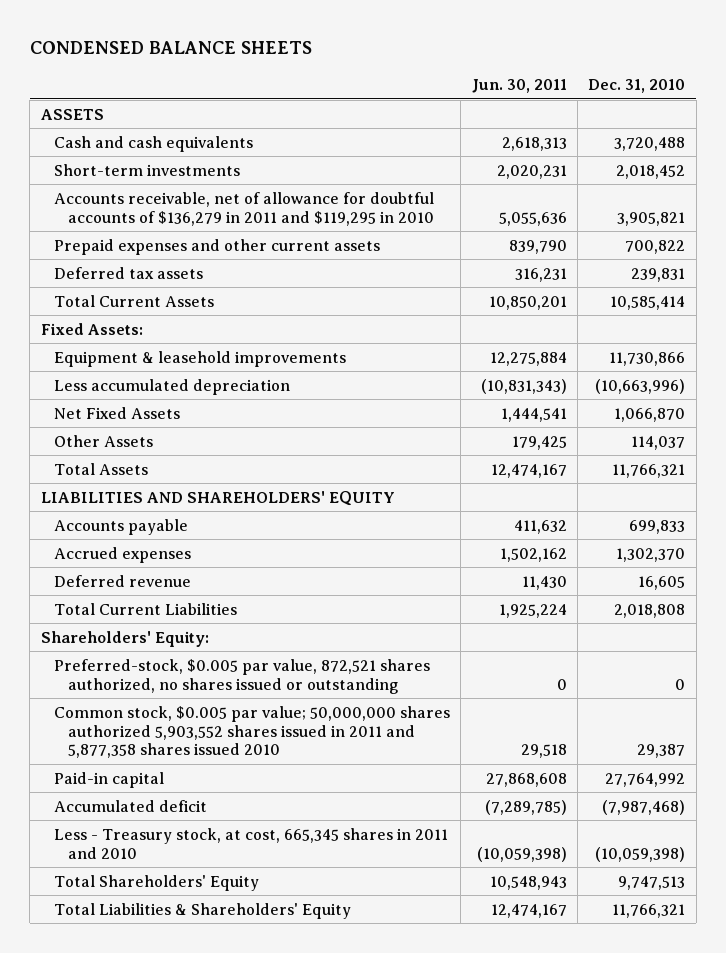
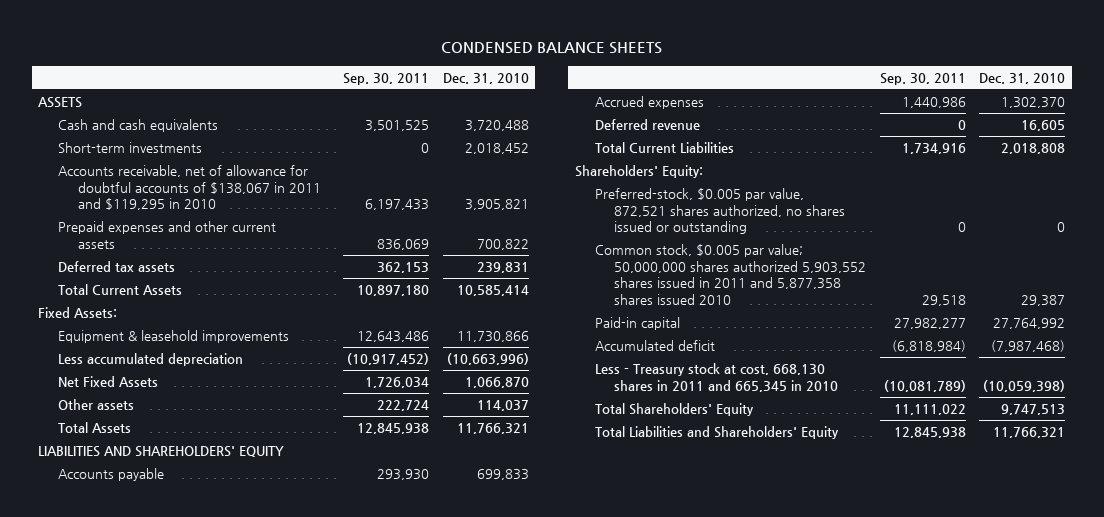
[471,78,567,93] Jun. 30, 2011 -> none
none -> [343,72,430,85] Sep. 30, 2011
[54,191,435,226] Accounts receivable, net of allowance for doubtful accounts of $136,279 in 2011 and $119,295 in 2010 -> [58,165,321,211] Accounts receivable, net of allowance for doubtful accounts of $138,067 in 2011 and $119,295 in 2010
[54,434,154,447] Other Assets -> [58,399,135,411] Other assets
[54,827,449,859] Less - Treasury stock, at cost, 665,345 shares in 2011 and 2010 -> [594,363,839,392] Less - Treasury stock at cost, 668,130 shares in 2011 and 665,345 in 2010
[54,902,352,919] Total Liabilities & Shareholders' Equity -> [594,426,839,440] Total Liabilities and Shareholders' Equity

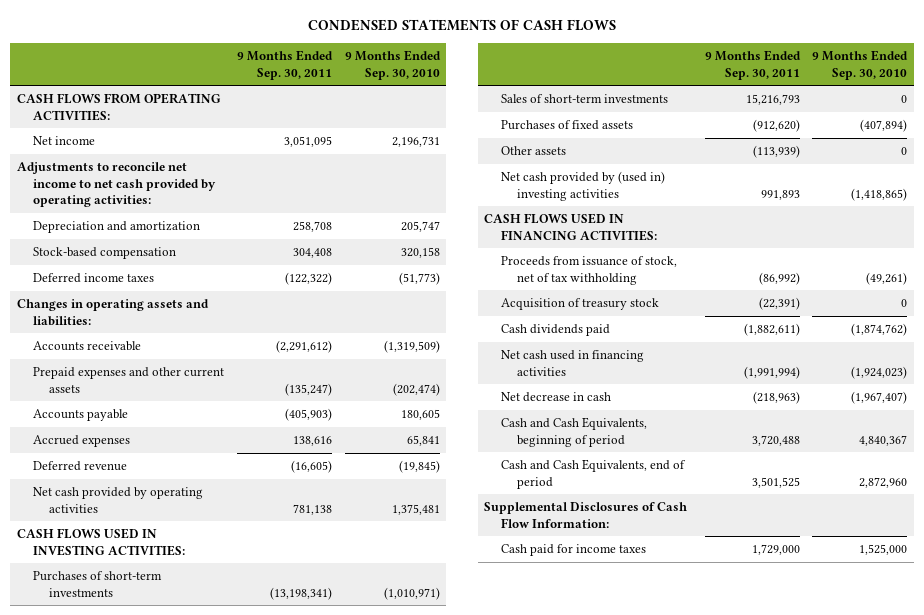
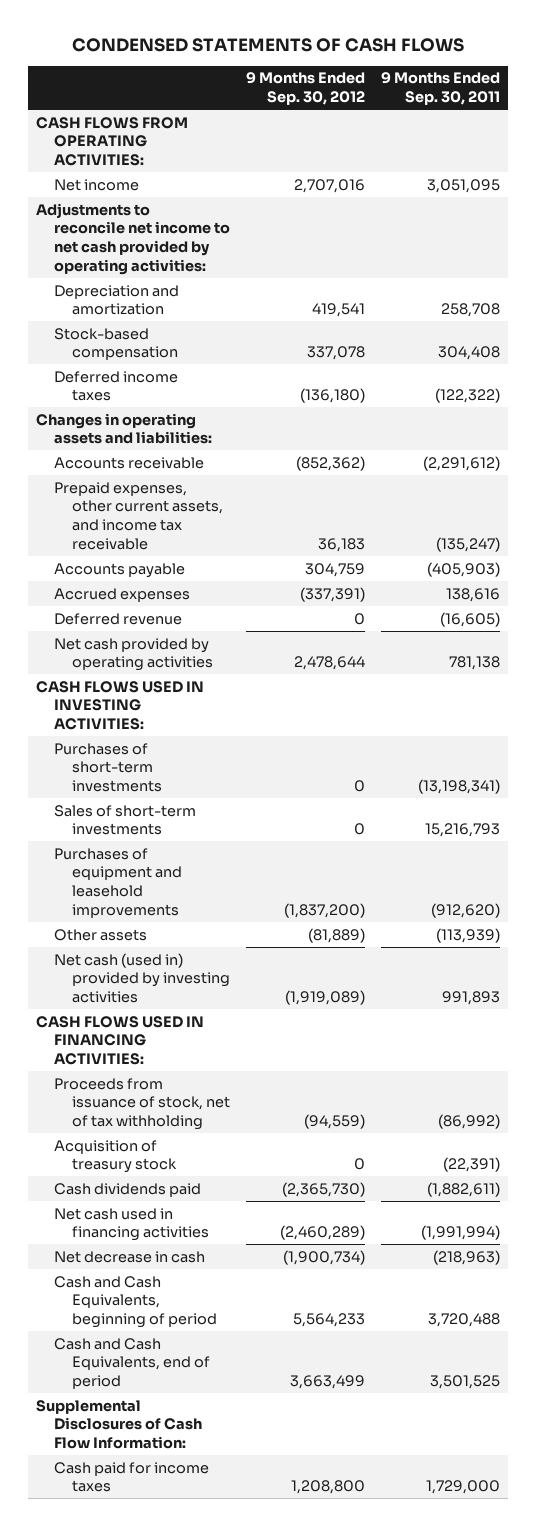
[344,50,441,80] 9 Months Ended Sep. 30, 2010 -> none
none -> [246,72,366,106] 9 Months Ended Sep. 30, 2012
[33,367,225,393] Prepaid expenses and other current assets -> [54,481,224,550] Prepaid expenses, other current assets, and income tax receivable
[500,120,633,131] Purchases of fixed assets -> [54,847,183,918] Purchases of equipment and leasehold improvements
[500,171,665,201] Net cash provided by (used in) investing activities -> [54,952,231,1004] Net cash (used in) provided by investing activities

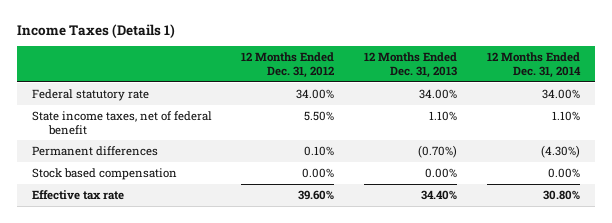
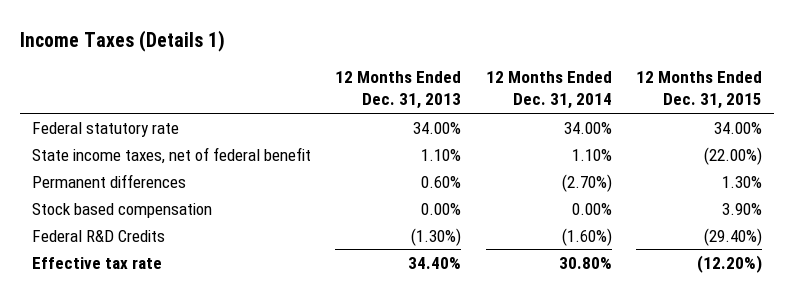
[241,52,335,79] 12 Months Ended Dec. 31, 2012 -> none
none -> [635,71,762,110] 12 Months Ended Dec. 31, 2015
[418,144,458,158] (0.70%) -> [421,175,462,188] 0.60%
[540,144,580,158] (4.30%) -> [561,173,612,192] (2.70%)
none -> [32,229,166,242] Federal R&D Credits

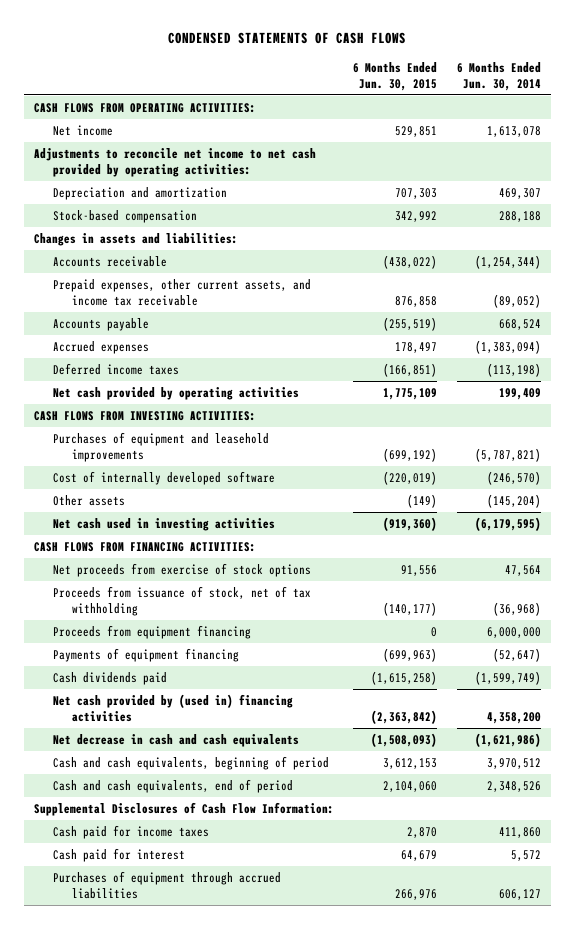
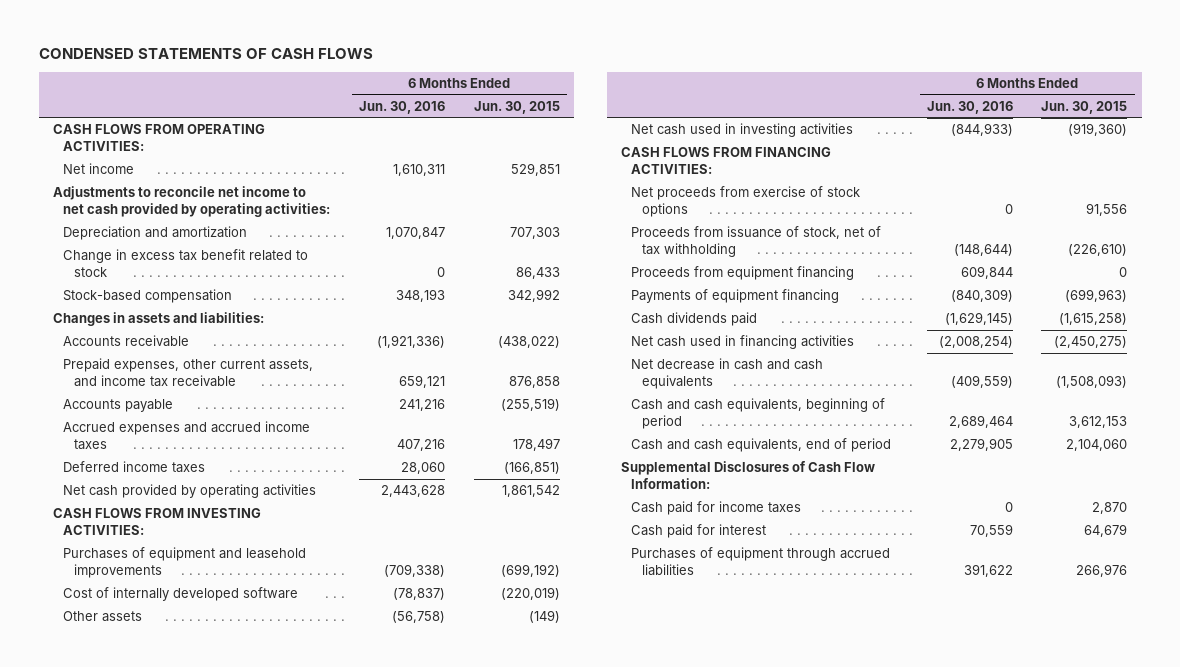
[457,61,542,91] 6 Months Ended Jun. 30, 2014 -> none
none -> [359,100,446,114] Jun. 30, 2016
none -> [63,249,309,277] Change in excess tax benefit related to stock
[52,340,149,354] Accrued expenses -> [63,421,311,450] Accrued expenses and accrued income taxes
[383,387,438,400] 1,775,109 -> [501,485,560,498] 1,861,542
[383,602,438,617] (140,177) -> [1068,243,1128,256] (226,610)
[52,693,293,723] Net cash provided by (used in) financing activities -> [631,335,855,350] Net cash used in financing activities
[371,710,438,725] (2,363,842) -> [1054,336,1128,349] (2,450,275)

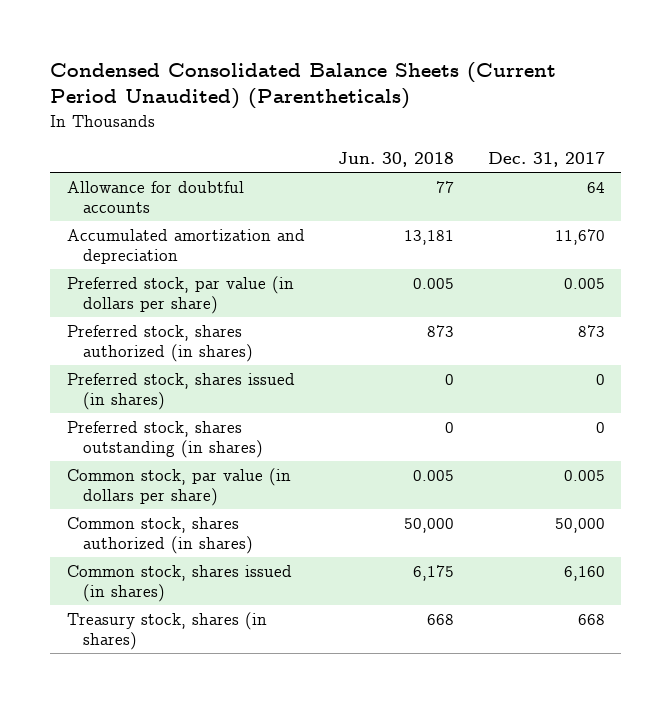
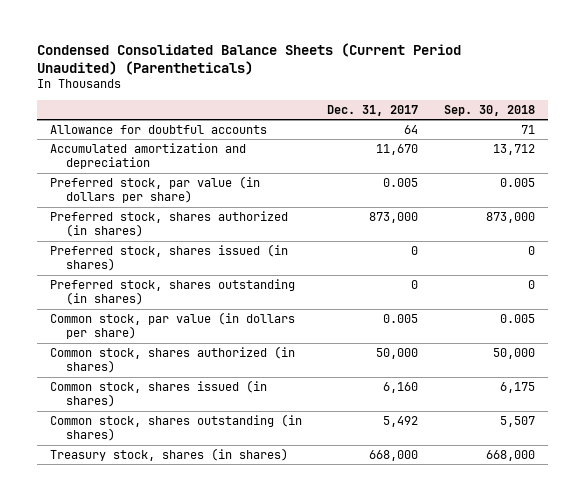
[338,151,455,167] Jun. 30, 2018 -> none
none -> [444,104,536,116] Sep. 30, 2018
[577,325,605,338] 873 -> [369,211,419,223] 873,000
none -> [49,413,302,442] Common stock, shares outstanding (in shares)
[577,614,605,626] 668 -> [369,449,419,461] 668,000

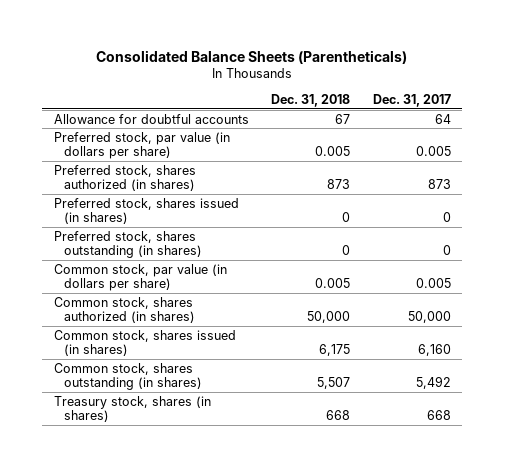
[36,42,461,75] Condensed Consolidated Balance Sheets (Current Period Unaudited) (Parentheticals) -> [96,49,408,64] Consolidated Balance Sheets (Parentheticals)
[444,104,536,116] Sep. 30, 2018 -> none
none -> [271,94,351,108] Dec. 31, 2018
[49,142,246,170] Accumulated amortization and depreciation -> none
[369,211,419,223] 873,000 -> [427,179,451,190] 873
[369,449,419,461] 668,000 -> [426,410,451,421] 668

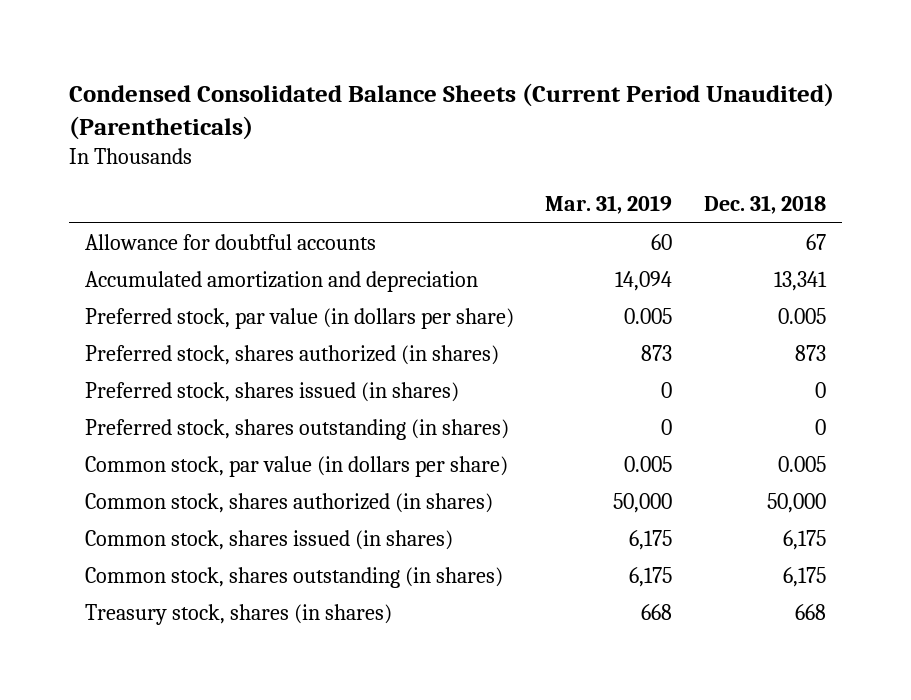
[96,49,408,64] Consolidated Balance Sheets (Parentheticals) -> [68,82,834,141] Condensed Consolidated Balance Sheets (Current Period Unaudited) (Parentheticals)
[372,94,451,108] Dec. 31, 2017 -> none
none -> [545,195,673,215] Mar. 31, 2019
none -> [84,270,478,292] Accumulated amortization and depreciation
[317,377,351,390] 5,507 -> [783,566,827,587] 6,175

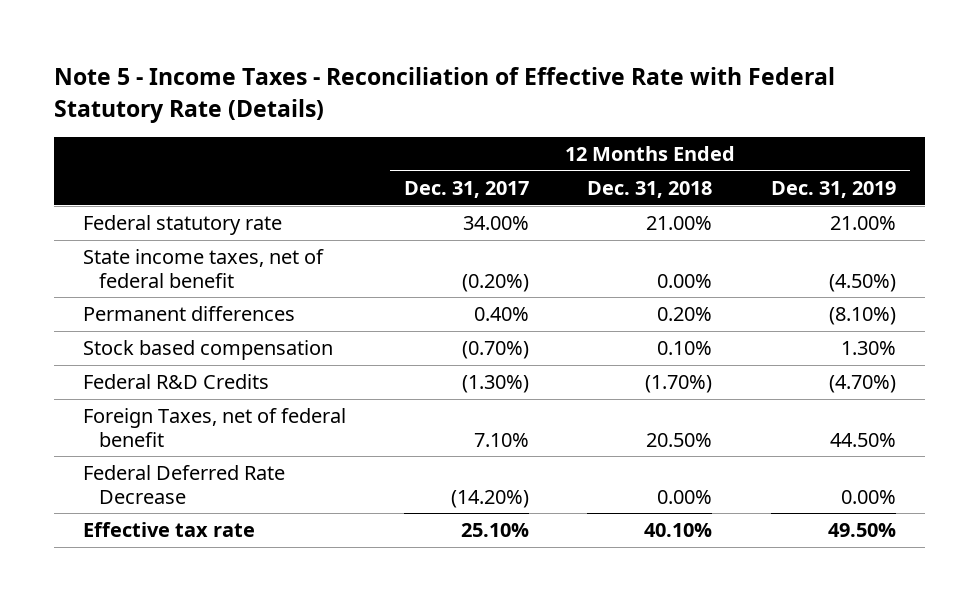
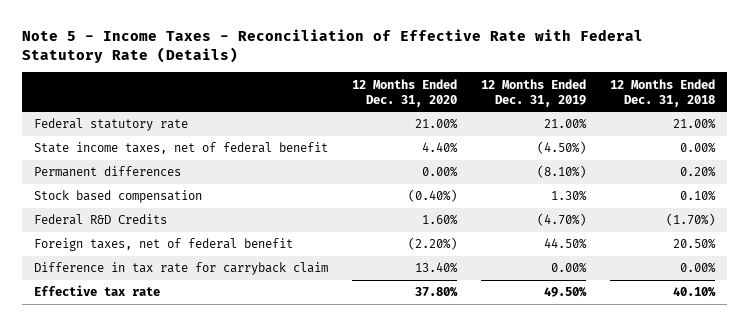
[404,181,530,199] Dec. 31, 2017 -> none
none -> [352,78,458,107] 12 Months Ended Dec. 31, 2020
[83,465,286,504] Federal Deferred Rate Decrease -> none
[83,408,347,447] Foreign Taxes, net of federal benefit -> [33,238,293,252] Foreign taxes, net of federal benefit
none -> [33,262,328,276] Difference in tax rate for carryback claim

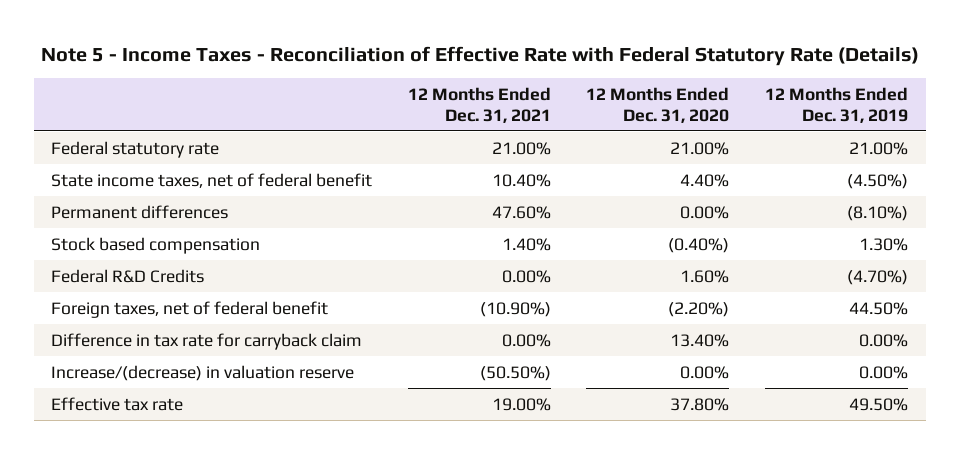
[610,78,716,107] 12 Months Ended Dec. 31, 2018 -> none
none -> [407,86,551,123] 12 Months Ended Dec. 31, 2021
none -> [51,364,355,381] Increase/(decrease) in valuation reserve

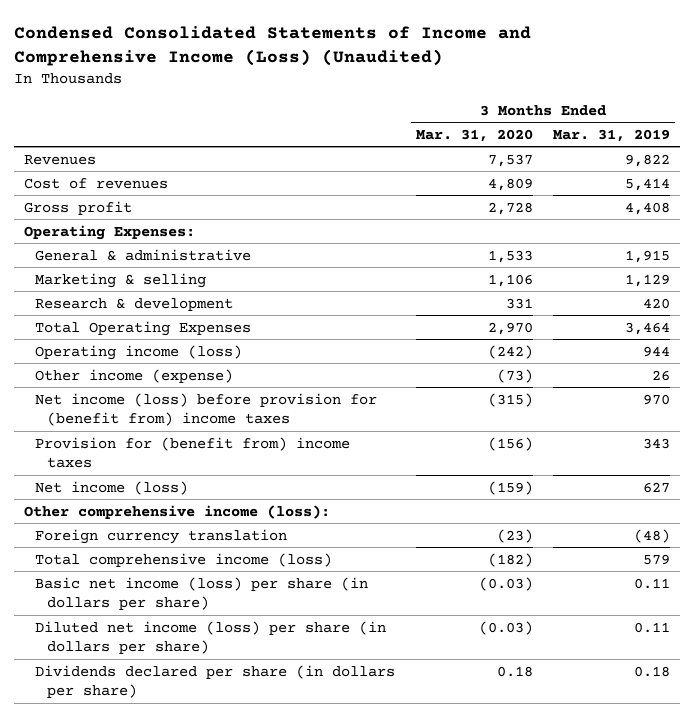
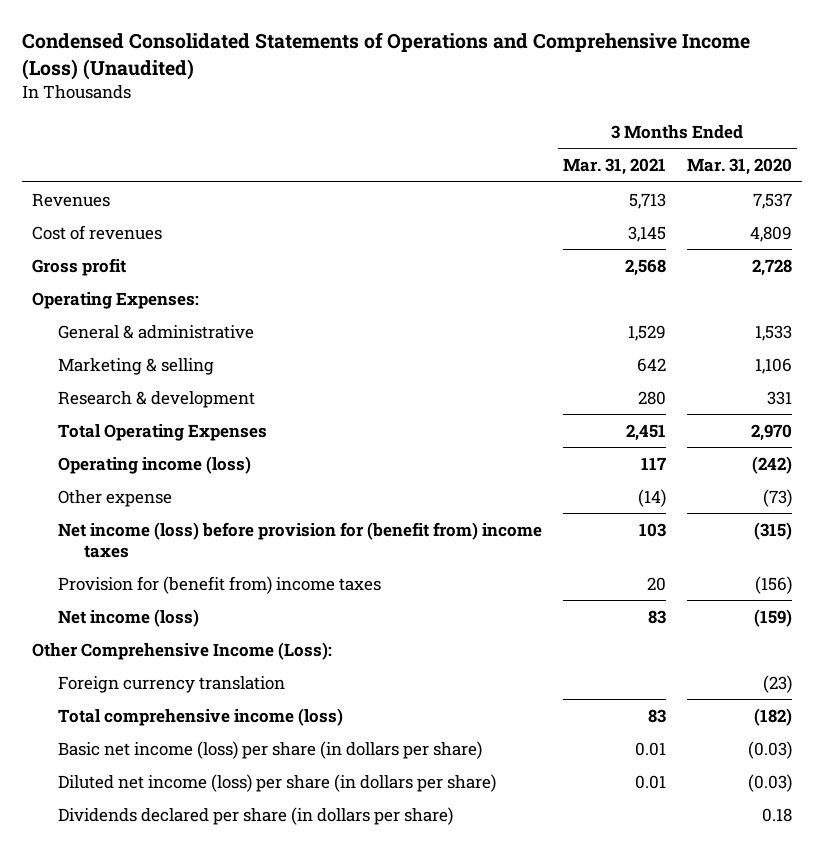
[13,25,531,66] Condensed Consolidated Statements of Income and Comprehensive Income (Loss) (Unaudited) -> [21,32,750,80] Condensed Consolidated Statements of Operations and Comprehensive Income (Loss) (Unaudited)
[553,128,671,142] Mar. 31, 2019 -> none
none -> [563,158,667,176] Mar. 31, 2021
[35,368,234,383] Other income (expense) -> [58,489,173,507] Other expense
[23,504,330,519] Other comprehensive income (loss): -> [32,641,333,660] Other Comprehensive Income (Loss):

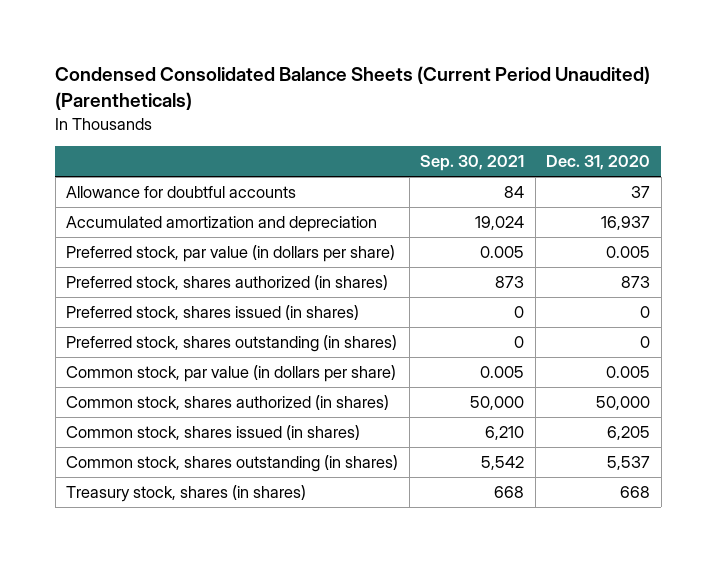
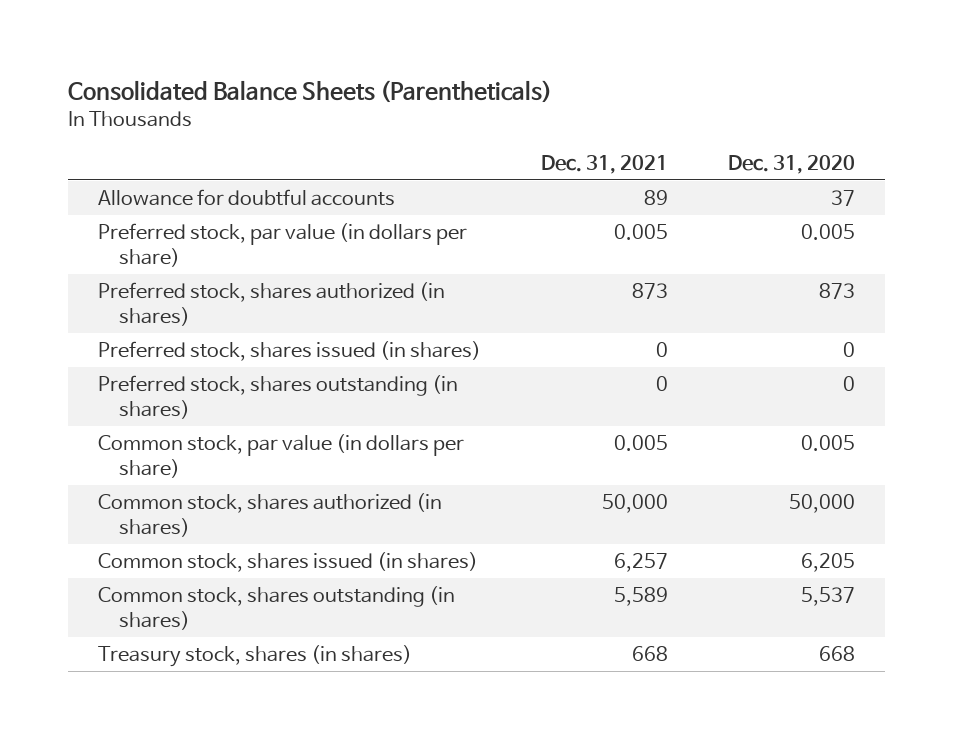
[55,66,651,111] Condensed Consolidated Balance Sheets (Current Period Unaudited) (Parentheticals) -> [67,80,552,104] Consolidated Balance Sheets (Parentheticals)
[420,155,525,172] Sep. 30, 2021 -> none
none -> [540,155,668,175] Dec. 31, 2021
[66,215,378,232] Accumulated amortization and depreciation -> none

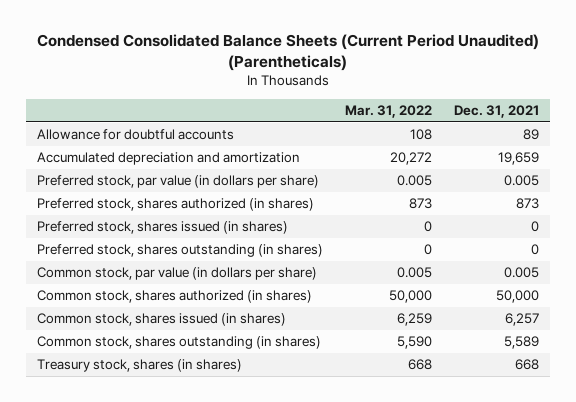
[67,80,552,104] Consolidated Balance Sheets (Parentheticals) -> [36,34,539,72] Condensed Consolidated Balance Sheets (Current Period Unaudited) (Parentheticals)
[727,155,855,175] Dec. 31, 2020 -> none
none -> [344,104,432,118] Mar. 31, 2022
none -> [36,152,300,166] Accumulated depreciation and amortization

